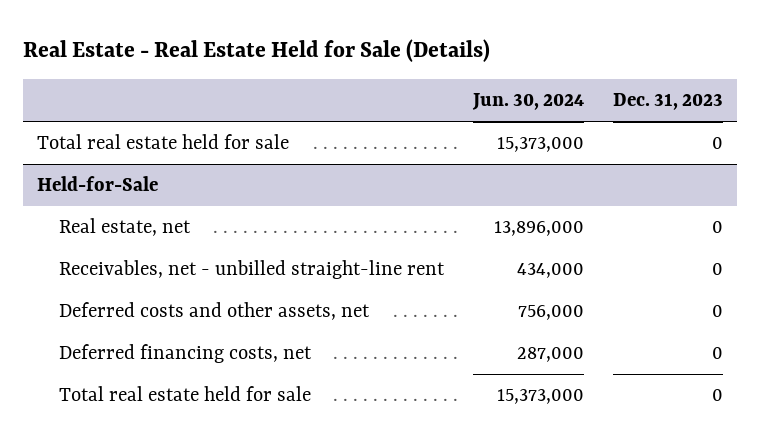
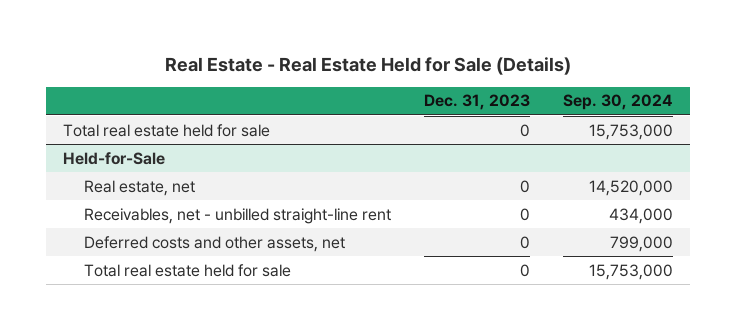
[471,93,584,111] Jun. 30, 2024 -> none
none -> [563,94,674,111] Sep. 30, 2024
[59,344,313,364] Deferred financing costs, net -> none

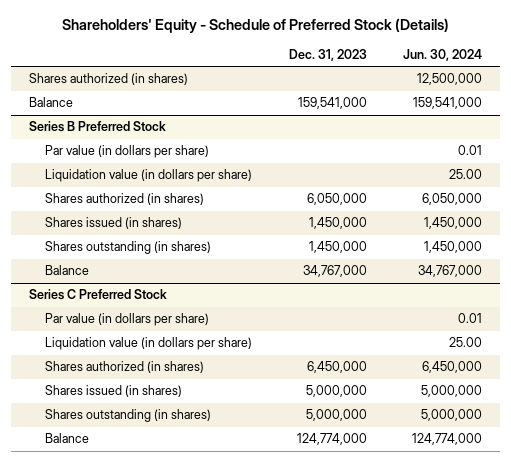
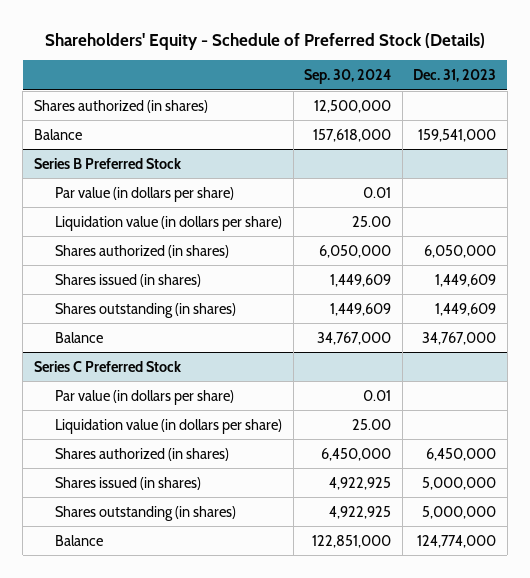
[402,49,482,62] Jun. 30, 2024 -> none
none -> [304,69,392,85] Sep. 30, 2024
[308,217,367,230] 1,450,000 -> [435,273,497,287] 1,449,609
[308,241,367,254] 1,450,000 -> [435,302,497,316] 1,449,609

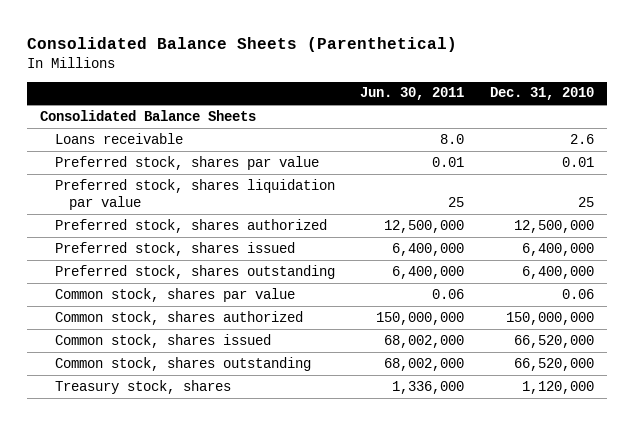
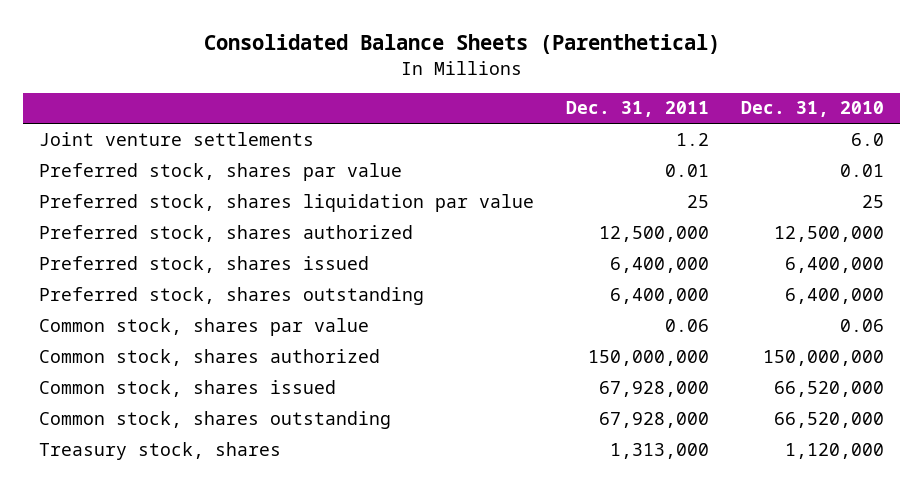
[360,87,465,101] Jun. 30, 2011 -> none
none -> [566,101,710,118] Dec. 31, 2011
[40,109,257,121] Consolidated Balance Sheets -> none
[54,132,183,144] Loans receivable -> none
none -> [38,131,314,146] Joint venture settlements

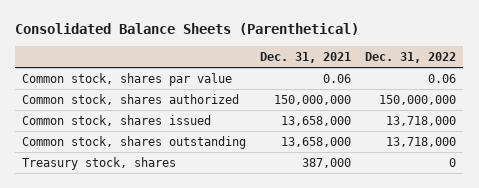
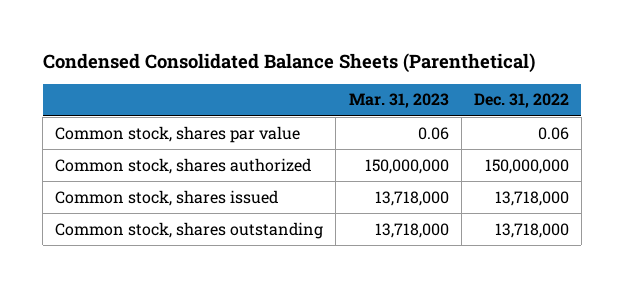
[15,23,360,36] Consolidated Balance Sheets (Parenthetical) -> [42,52,535,73] Condensed Consolidated Balance Sheets (Parenthetical)
[260,52,352,64] Dec. 31, 2021 -> none
none -> [348,93,449,109] Mar. 31, 2023
[22,156,177,170] Treasury stock, shares -> none

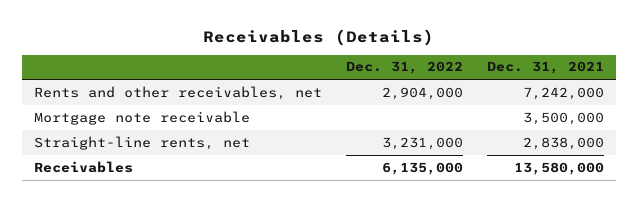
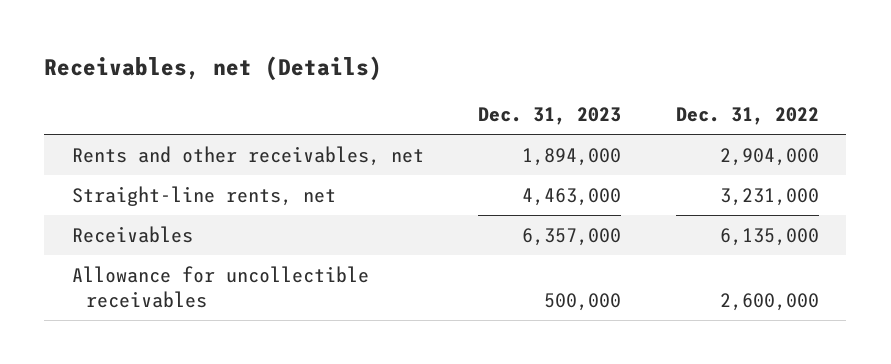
[202,28,434,46] Receivables (Details) -> [44,55,383,81] Receivables, net (Details)
[486,61,604,75] Dec. 31, 2021 -> none
none -> [478,107,622,126] Dec. 31, 2023
[33,110,250,125] Mortgage note receivable -> none
none -> [71,265,369,308] Allowance for uncollectible receivables

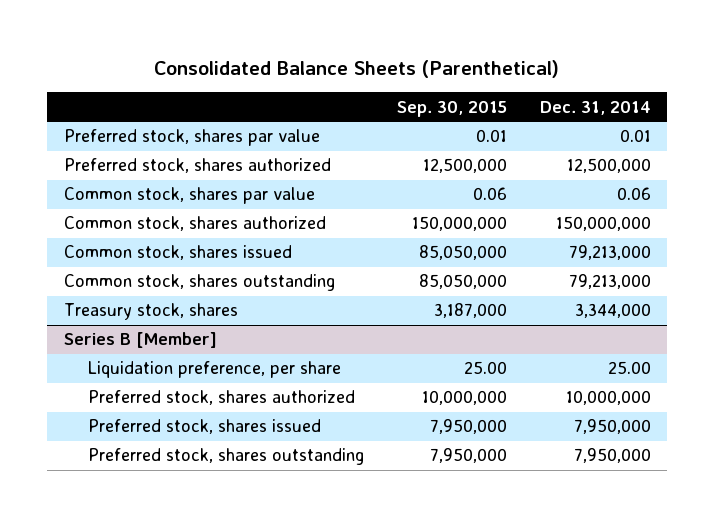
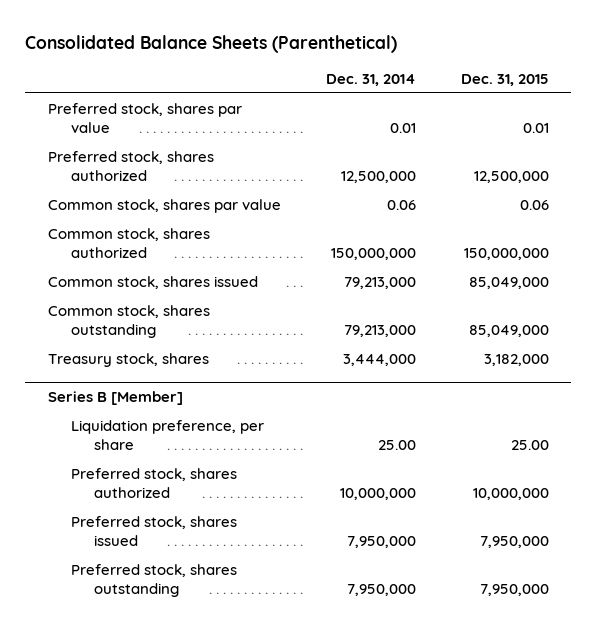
[396,100,507,117] Sep. 30, 2015 -> none
none -> [460,73,549,86] Dec. 31, 2015
[574,303,651,319] 3,344,000 -> [342,353,416,366] 3,444,000

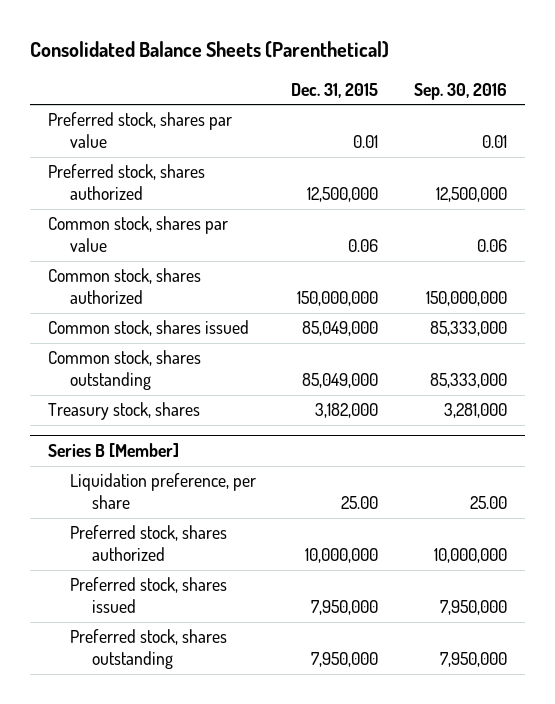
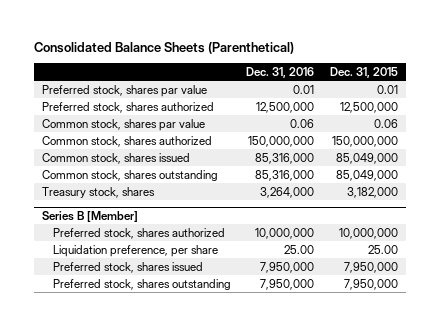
[413,82,507,100] Sep. 30, 2016 -> none
none -> [246,66,315,78] Dec. 31, 2016
[70,473,257,510] Liquidation preference, per share -> [52,244,218,257] Liquidation preference, per share

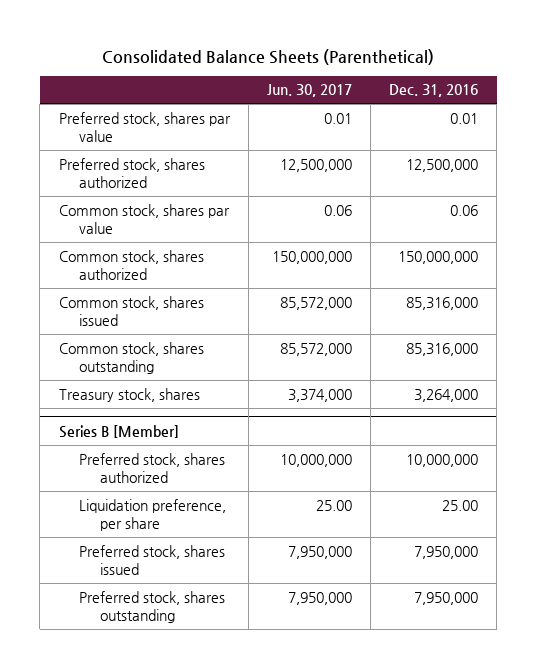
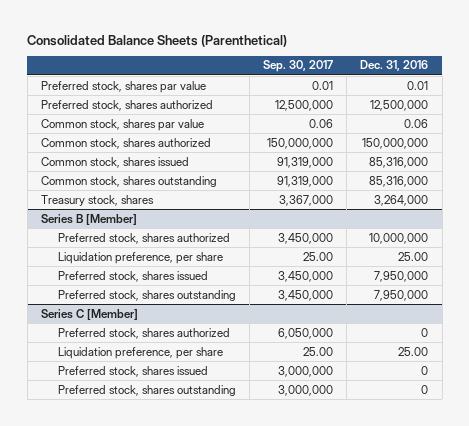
[266,84,352,98] Jun. 30, 2017 -> none
none -> [263,60,334,73] Sep. 30, 2017
none -> [40,308,138,320] Series C [Member]
none -> [57,327,230,339] Preferred stock, shares authorized
none -> [57,346,223,359] Liquidation preference, per share
none -> [57,365,208,377] Preferred stock, shares issued
none -> [57,384,236,396] Preferred stock, shares outstanding

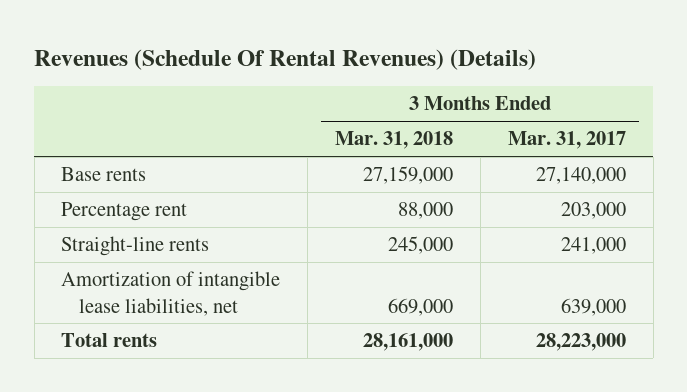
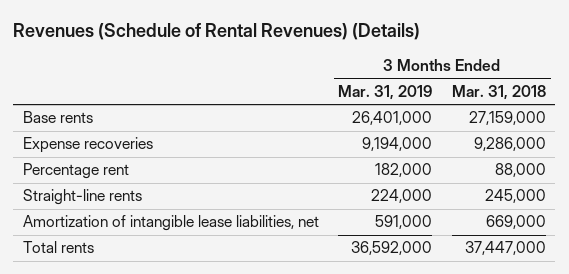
[34,48,537,70] Revenues (Schedule Of Rental Revenues) (Details) -> [13,23,421,41] Revenues (Schedule of Rental Revenues) (Details)
[507,131,626,150] Mar. 31, 2017 -> none
none -> [338,84,433,100] Mar. 31, 2019
none -> [23,137,154,154] Expense recoveries
[363,333,454,352] 28,161,000 -> [464,241,546,256] 37,447,000

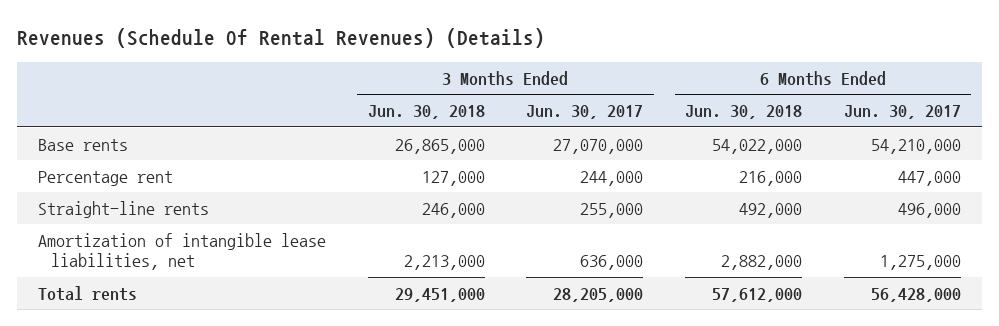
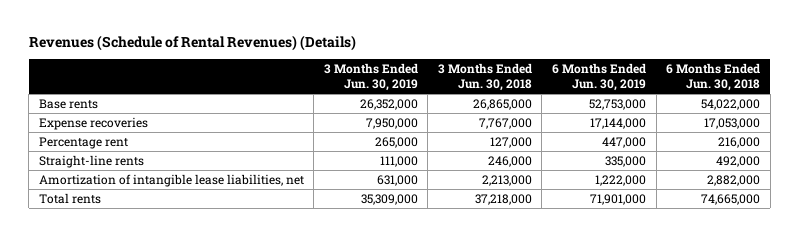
[16,28,545,49] Revenues (Schedule Of Rental Revenues) (Details) -> [28,35,356,52] Revenues (Schedule of Rental Revenues) (Details)
[526,105,644,120] Jun. 30, 2017 -> none
[843,105,961,120] Jun. 30, 2017 -> none
none -> [323,63,418,92] 3 Months Ended Jun. 30, 2019
none -> [551,63,646,92] 6 Months Ended Jun. 30, 2019
none -> [38,116,148,130] Expense recoveries
[394,287,485,302] 29,451,000 -> [474,193,532,205] 37,218,000
[712,287,803,302] 57,612,000 -> [701,193,761,205] 74,665,000

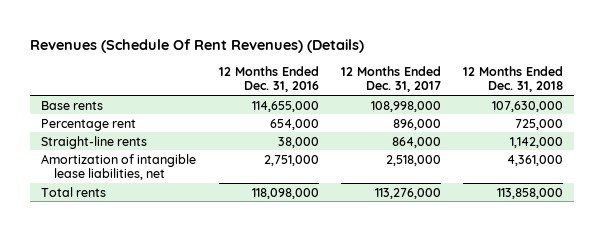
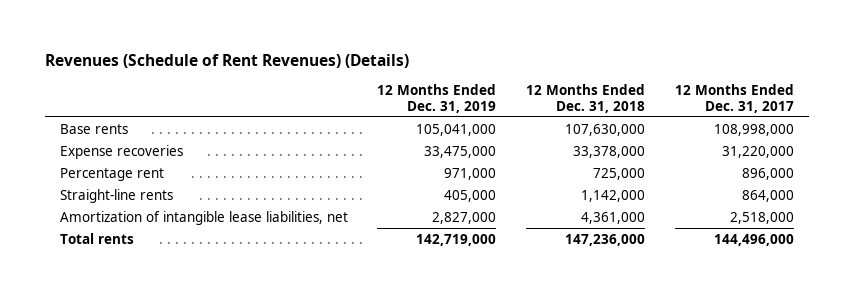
[30,38,365,53] Revenues (Schedule Of Rent Revenues) (Details) -> [44,53,409,68] Revenues (Schedule of Rent Revenues) (Details)
[218,65,319,93] 12 Months Ended Dec. 31, 2016 -> none
none -> [377,83,497,113] 12 Months Ended Dec. 31, 2019
none -> [59,144,183,159] Expense recoveries
[374,187,441,199] 113,276,000 -> [713,233,794,246] 144,496,000
[497,187,564,199] 113,858,000 -> [565,233,646,246] 147,236,000

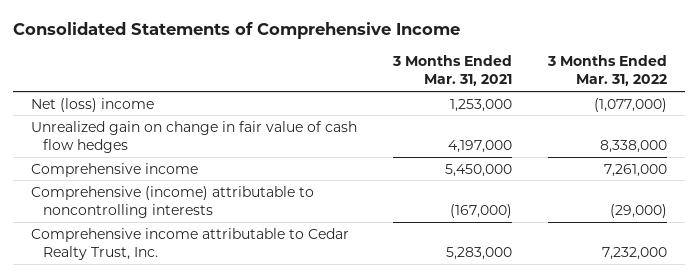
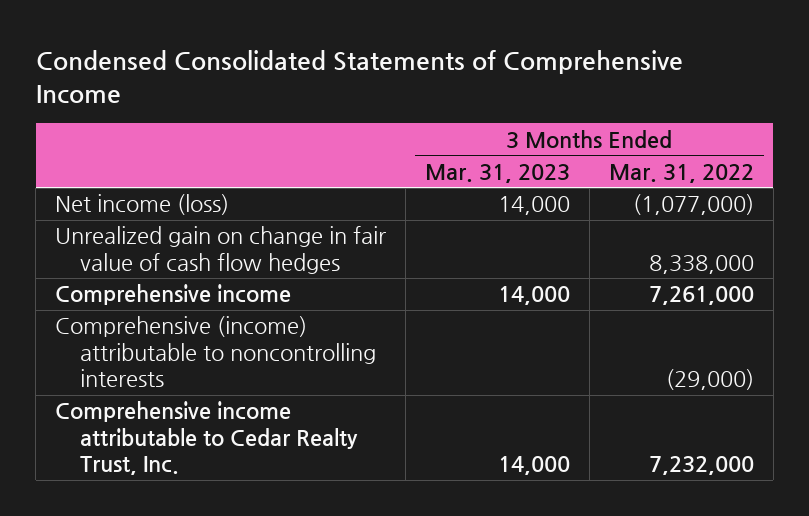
[13,22,461,40] Consolidated Statements of Comprehensive Income -> [35,49,683,104] Condensed Consolidated Statements of Comprehensive Income
[392,55,513,87] 3 Months Ended Mar. 31, 2021 -> none
none -> [424,163,570,183] Mar. 31, 2023
[31,97,155,112] Net (loss) income -> [55,194,230,216] Net income (loss)

